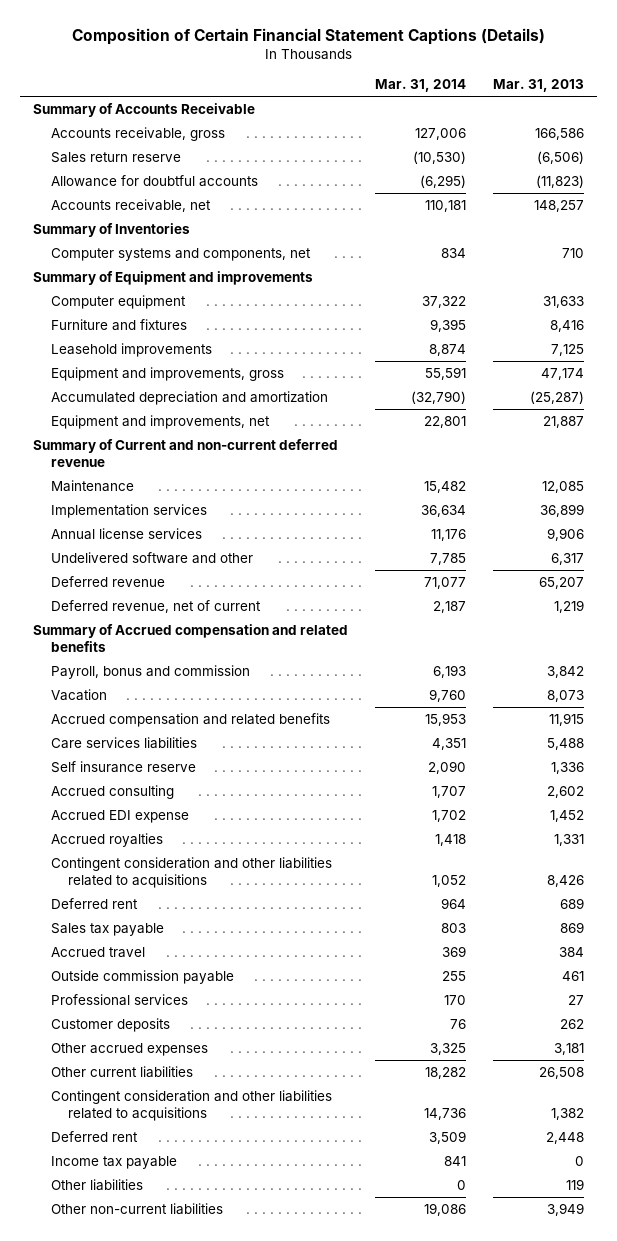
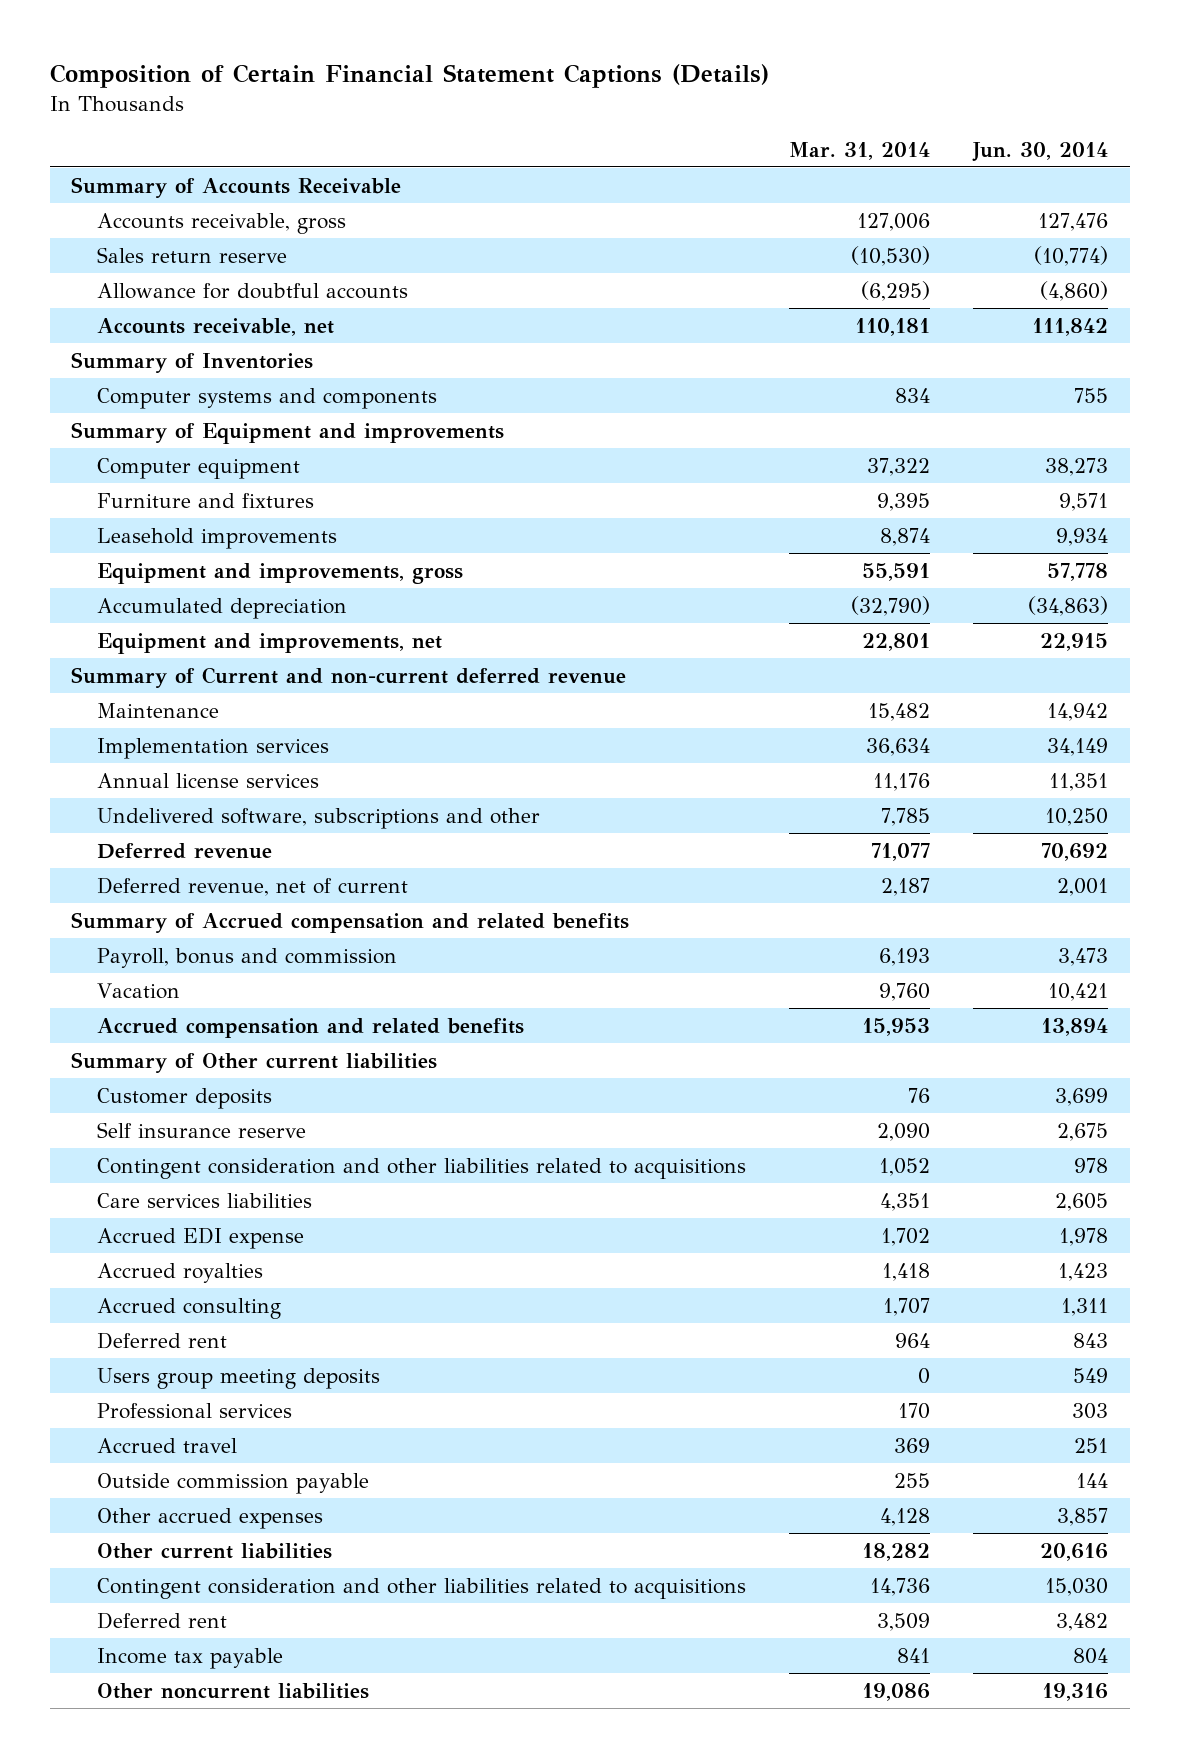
[492,78,584,92] Mar. 31, 2013 -> none
none -> [972,141,1109,162] Jun. 30, 2014
[50,247,311,261] Computer systems and components, net -> [97,387,438,409] Computer systems and components
[50,390,328,405] Accumulated depreciation and amortization -> [97,597,348,619] Accumulated depreciation
[50,551,253,564] Undelivered software and other -> [97,807,541,829] Undelivered software, subscriptions and other
none -> [71,1051,438,1073] Summary of Other current liabilities
[50,1017,170,1032] Customer deposits -> [97,1087,273,1109] Customer deposits
[50,856,332,888] Contingent consideration and other liabilities related to acquisitions -> [97,1157,747,1179] Contingent consideration and other liabilities related to acquisitions
[50,736,197,749] Care services liabilities -> [97,1192,313,1208] Care services liabilities
[50,784,174,799] Accrued consulting -> [97,1297,282,1319] Accrued consulting
[50,922,164,936] Sales tax payable -> none
none -> [97,1367,381,1389] Users group meeting deposits
[50,993,188,1006] Professional services -> [97,1402,293,1419] Professional services
[430,1042,467,1055] 3,325 -> [880,1507,931,1526] 4,128
[50,1178,143,1191] Other liabilities -> none
[50,1202,223,1215] Other non-current liabilities -> [97,1682,370,1699] Other noncurrent liabilities

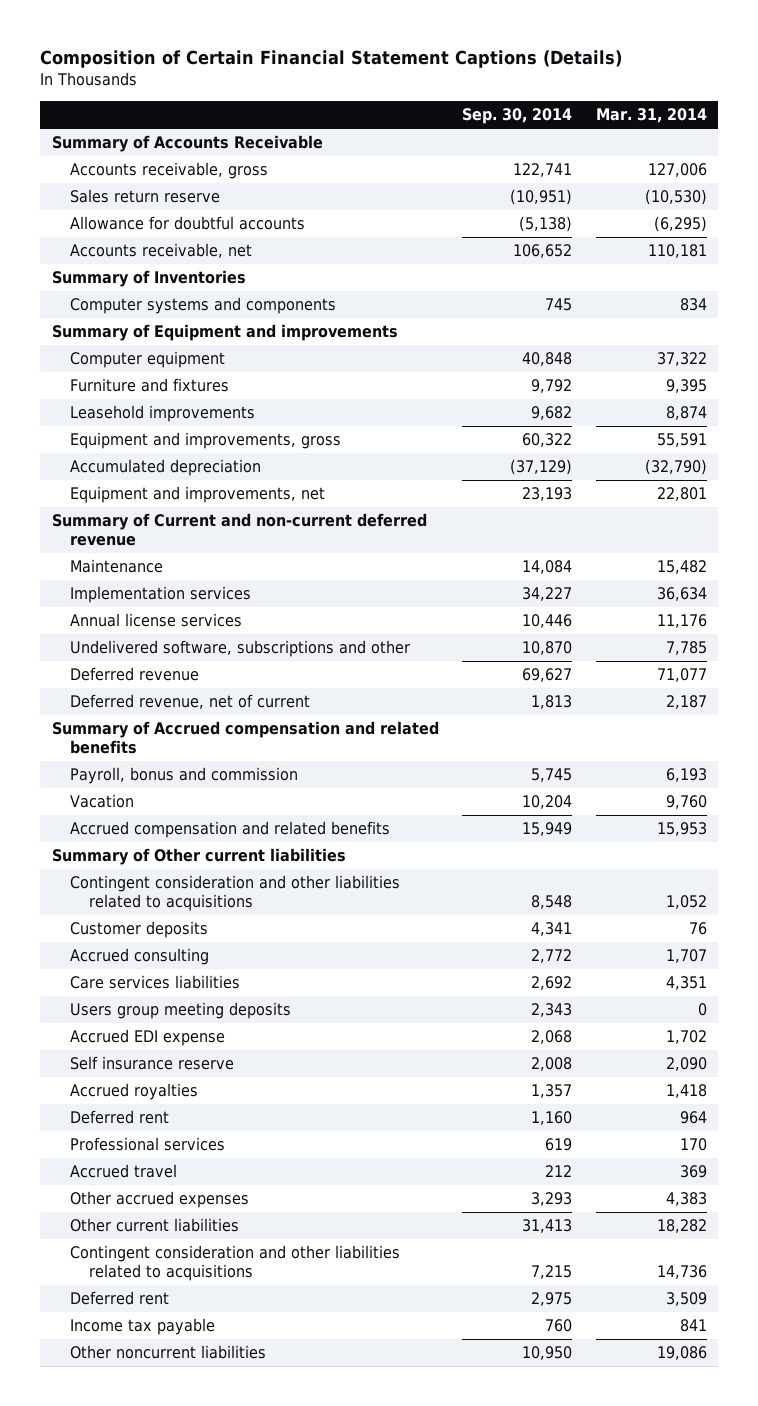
[972,141,1109,162] Jun. 30, 2014 -> none
none -> [462,108,573,125] Sep. 30, 2014
[97,1087,273,1109] Customer deposits -> [70,921,209,939] Customer deposits
[97,1297,282,1319] Accrued consulting -> [70,948,210,966] Accrued consulting
[97,1367,381,1389] Users group meeting deposits -> [70,1002,292,1020] Users group meeting deposits
[97,1121,307,1138] Self insurance reserve -> [70,1056,235,1071] Self insurance reserve
[97,1472,370,1494] Outside commission payable -> none
[880,1507,931,1526] 4,128 -> [665,1192,707,1207] 4,383

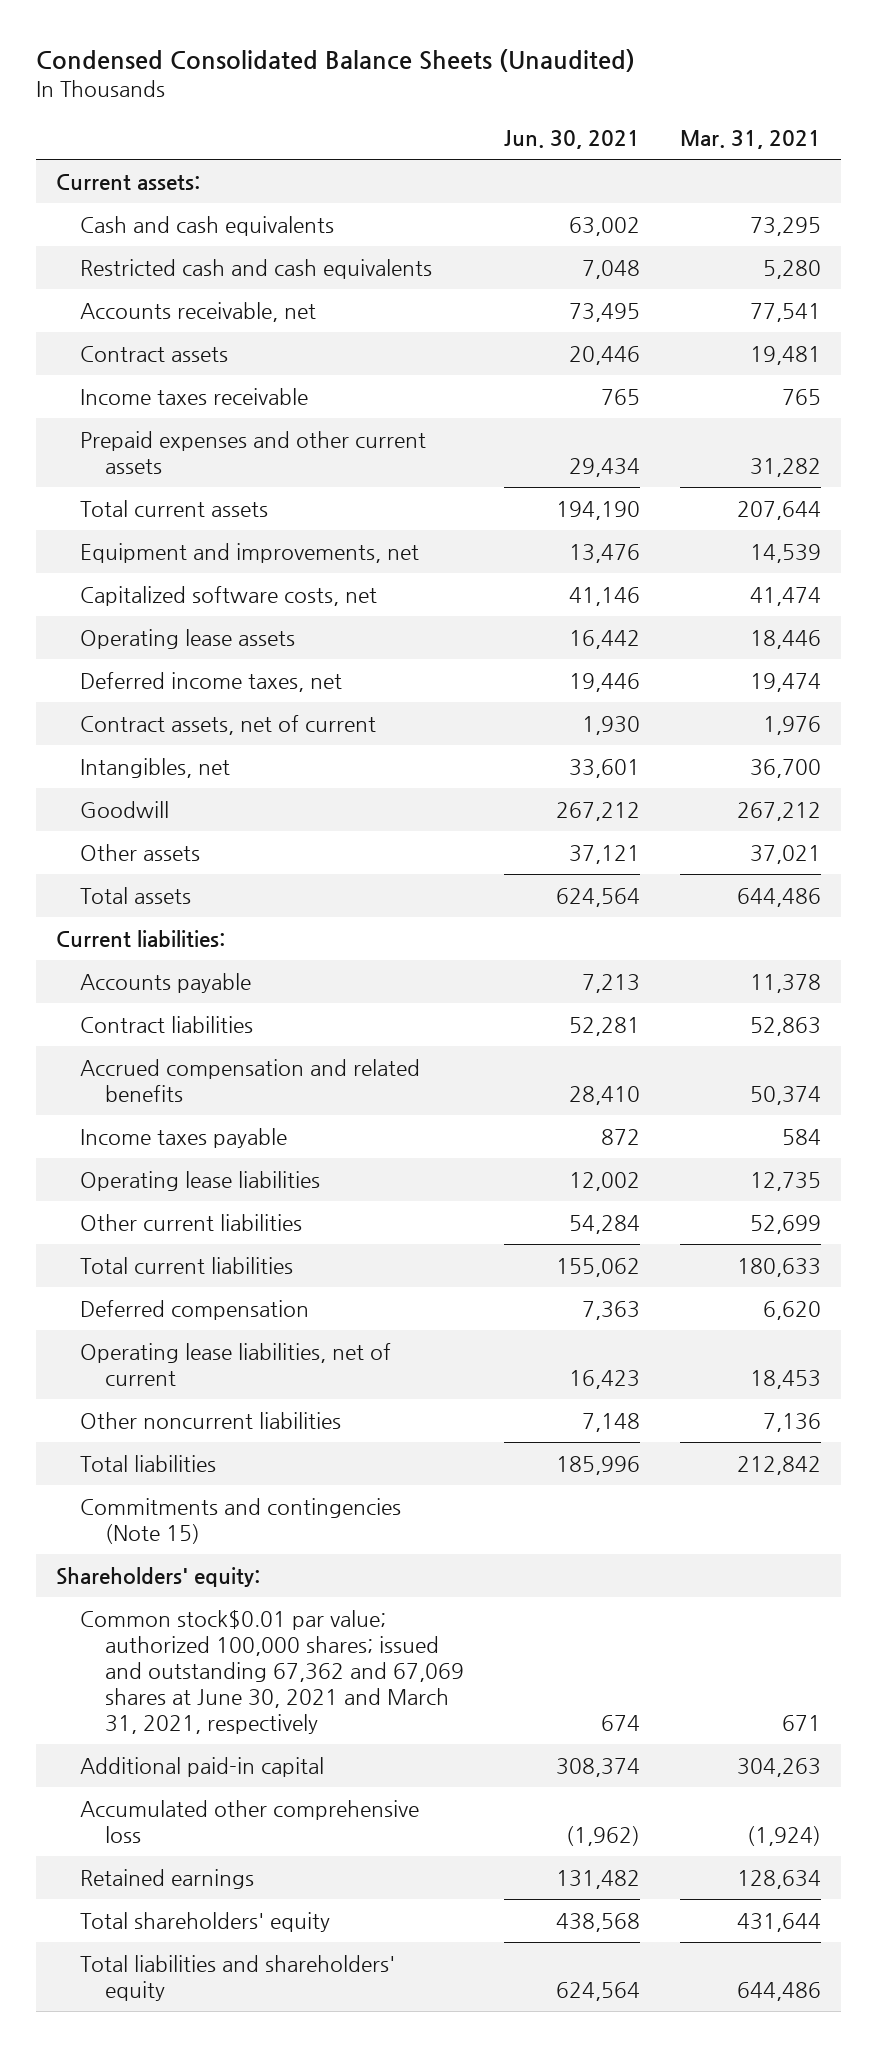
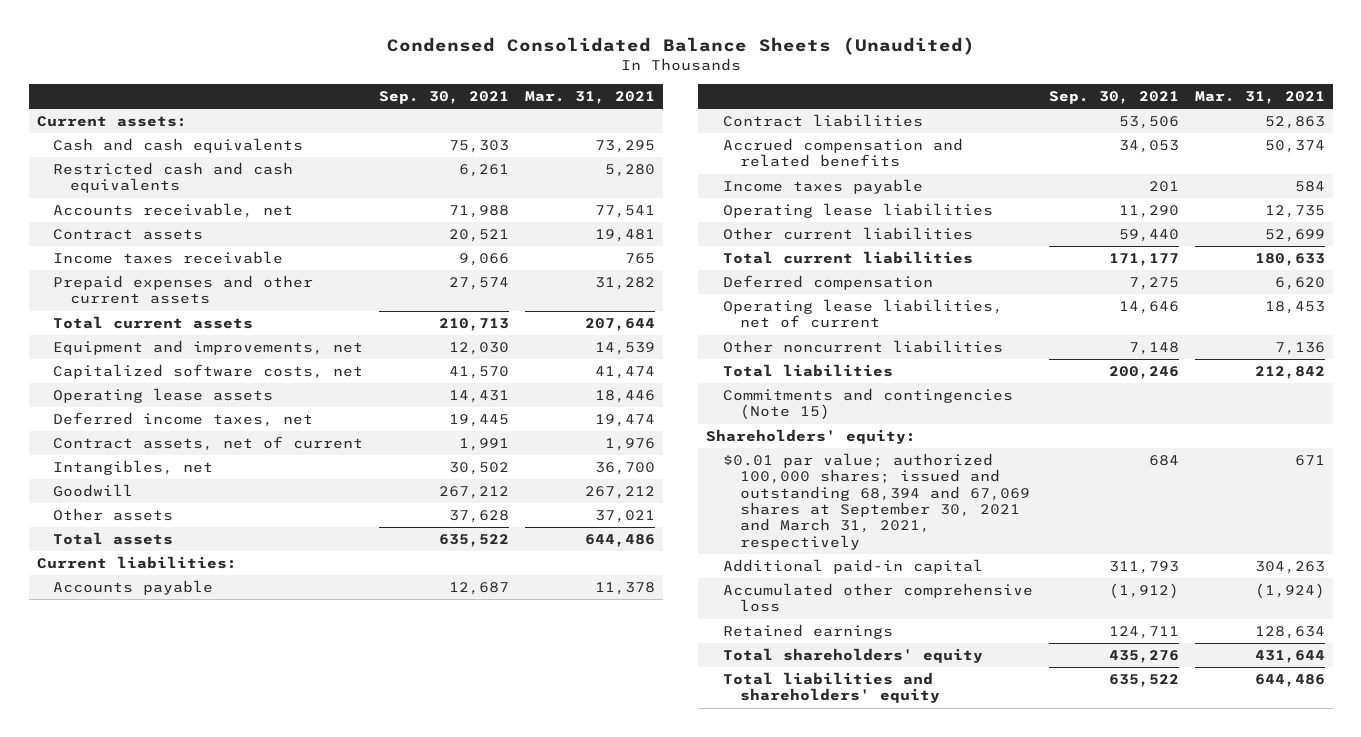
[503,130,640,150] Jun. 30, 2021 -> none
none -> [379,91,510,105] Sep. 30, 2021
[80,1609,464,1735] Common stock$0.01 par value; authorized 100,000 shares; issued and outstanding 67,362 and 67,069 shares at June 30, 2021 and March 31, 2021, respectively -> [723,453,1030,550] $0.01 par value; authorized 100,000 shares; issued and outstanding 68,394 and 67,069 shares at September 30, 2021 and March 31, 2021, respectively

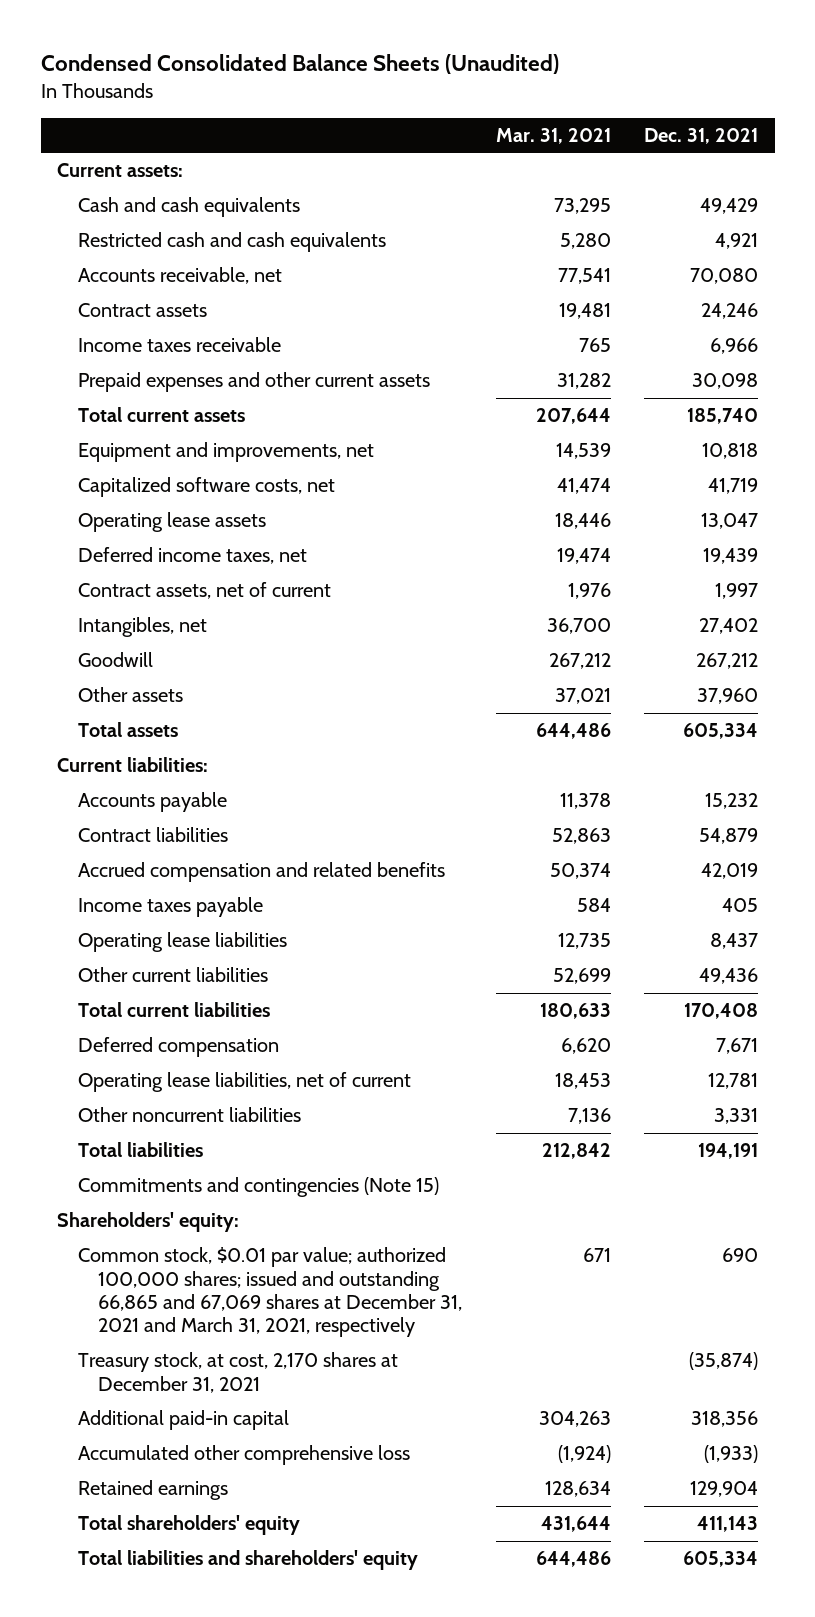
[379,91,510,105] Sep. 30, 2021 -> none
none -> [643,128,758,145] Dec. 31, 2021
[723,453,1030,550] $0.01 par value; authorized 100,000 shares; issued and outstanding 68,394 and 67,069 shares at September 30, 2021 and March 31, 2021, respectively -> [77,1247,463,1338] Common stock, $0.01 par value; authorized 100,000 shares; issued and outstanding 66,865 and 67,069 shares at December 31, 2021 and March 31, 2021, respectively
none -> [77,1352,398,1393] Treasury stock, at cost, 2,170 shares at December 31, 2021

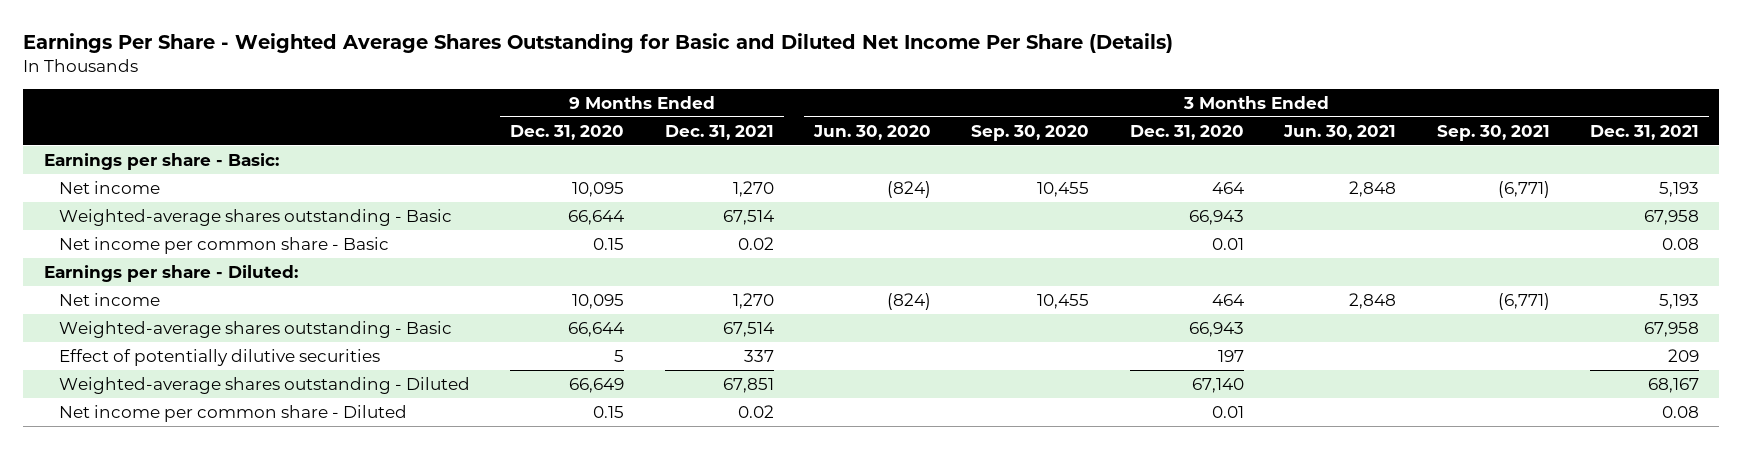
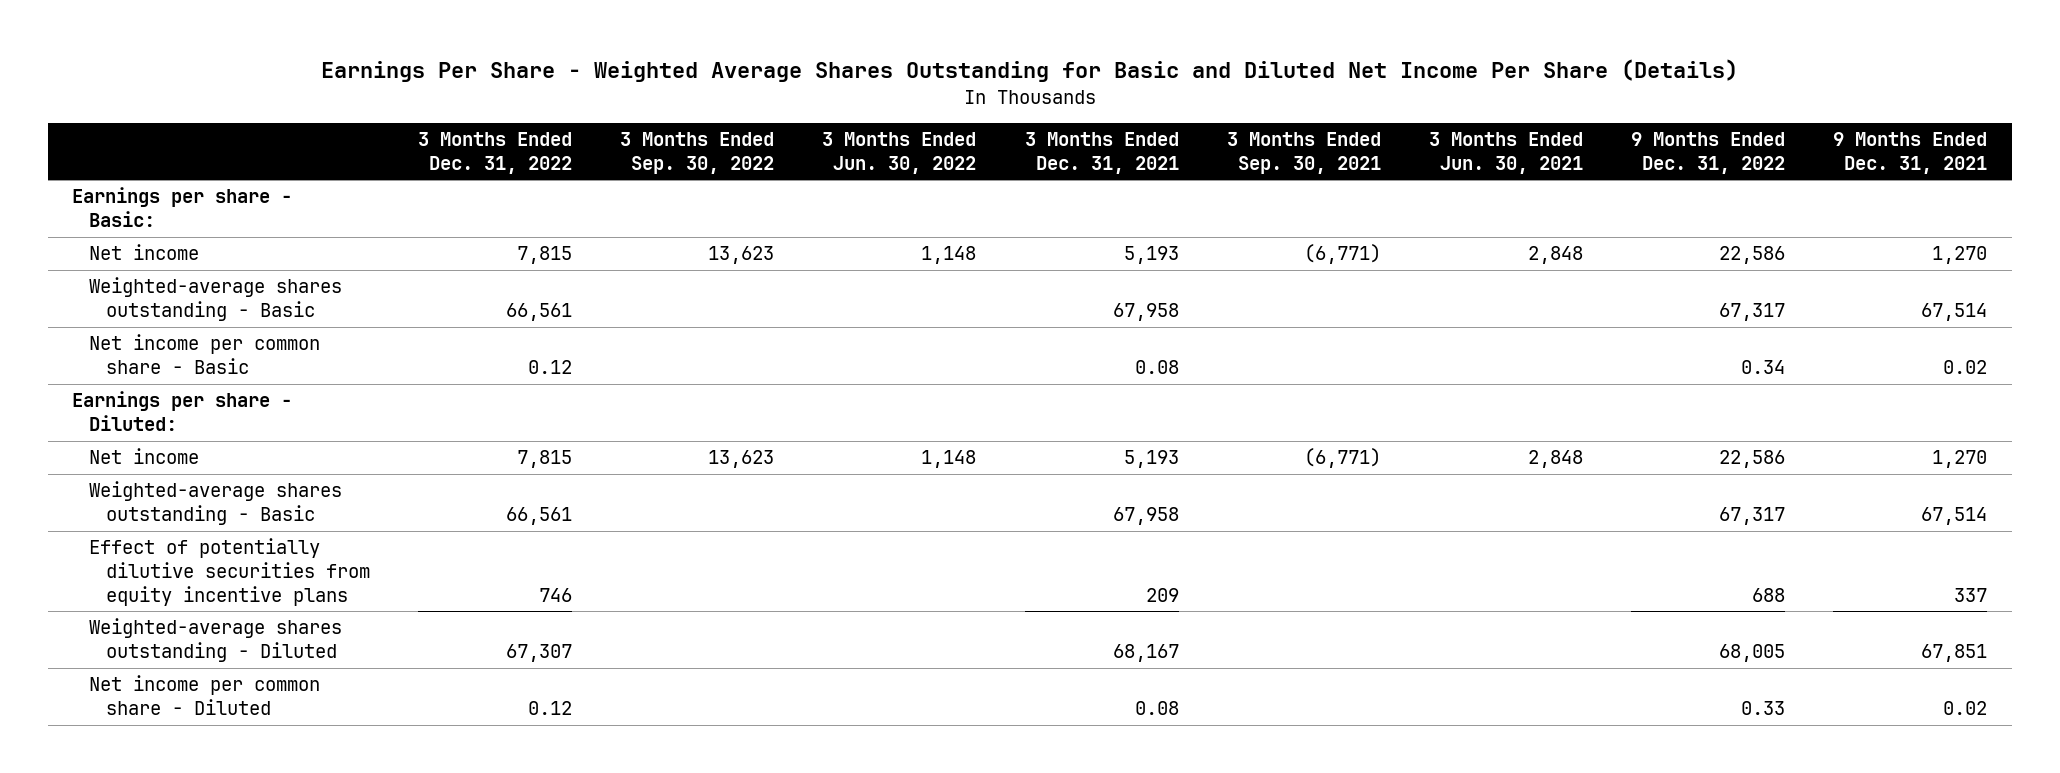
[510,124,625,140] Dec. 31, 2020 -> none
[813,124,932,140] Jun. 30, 2020 -> none
[971,124,1090,141] Sep. 30, 2020 -> none
[1129,124,1244,140] Dec. 31, 2020 -> none
none -> [418,132,573,174] 3 Months Ended Dec. 31, 2022
none -> [620,132,775,174] 3 Months Ended Sep. 30, 2022
none -> [822,132,977,174] 3 Months Ended Jun. 30, 2022
none -> [1631,132,1786,174] 9 Months Ended Dec. 31, 2022
[58,348,380,366] Effect of potentially dilutive securities -> [89,538,370,606] Effect of potentially dilutive securities from equity incentive plans

